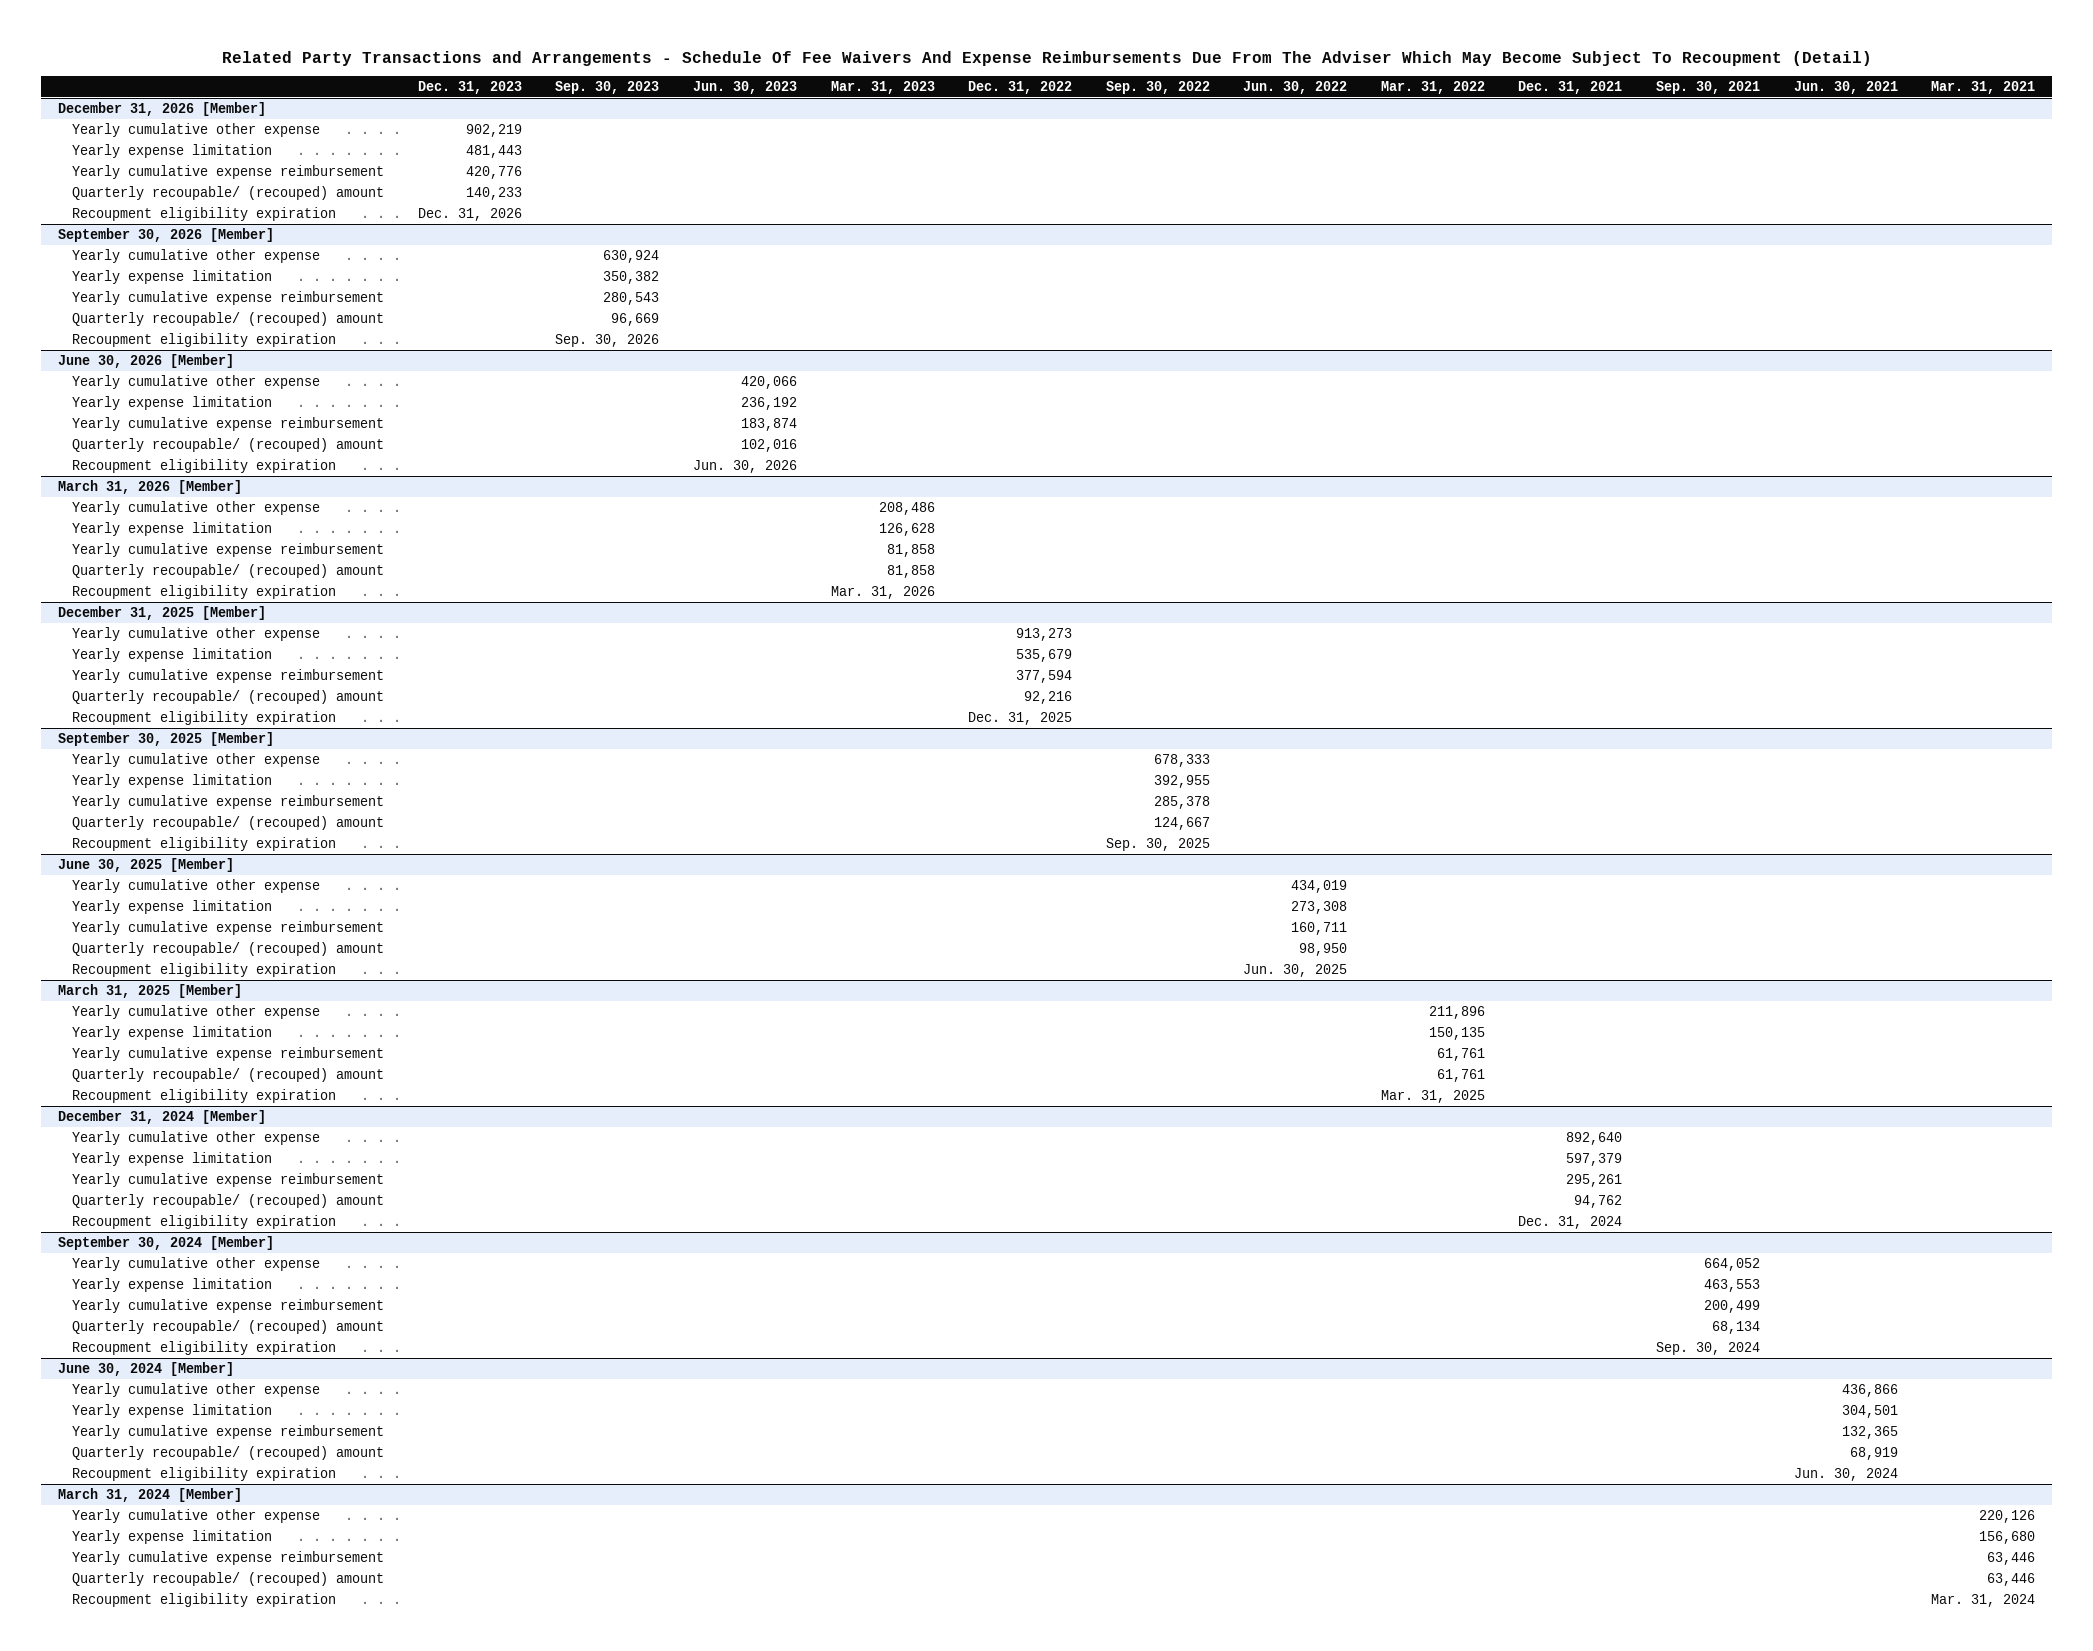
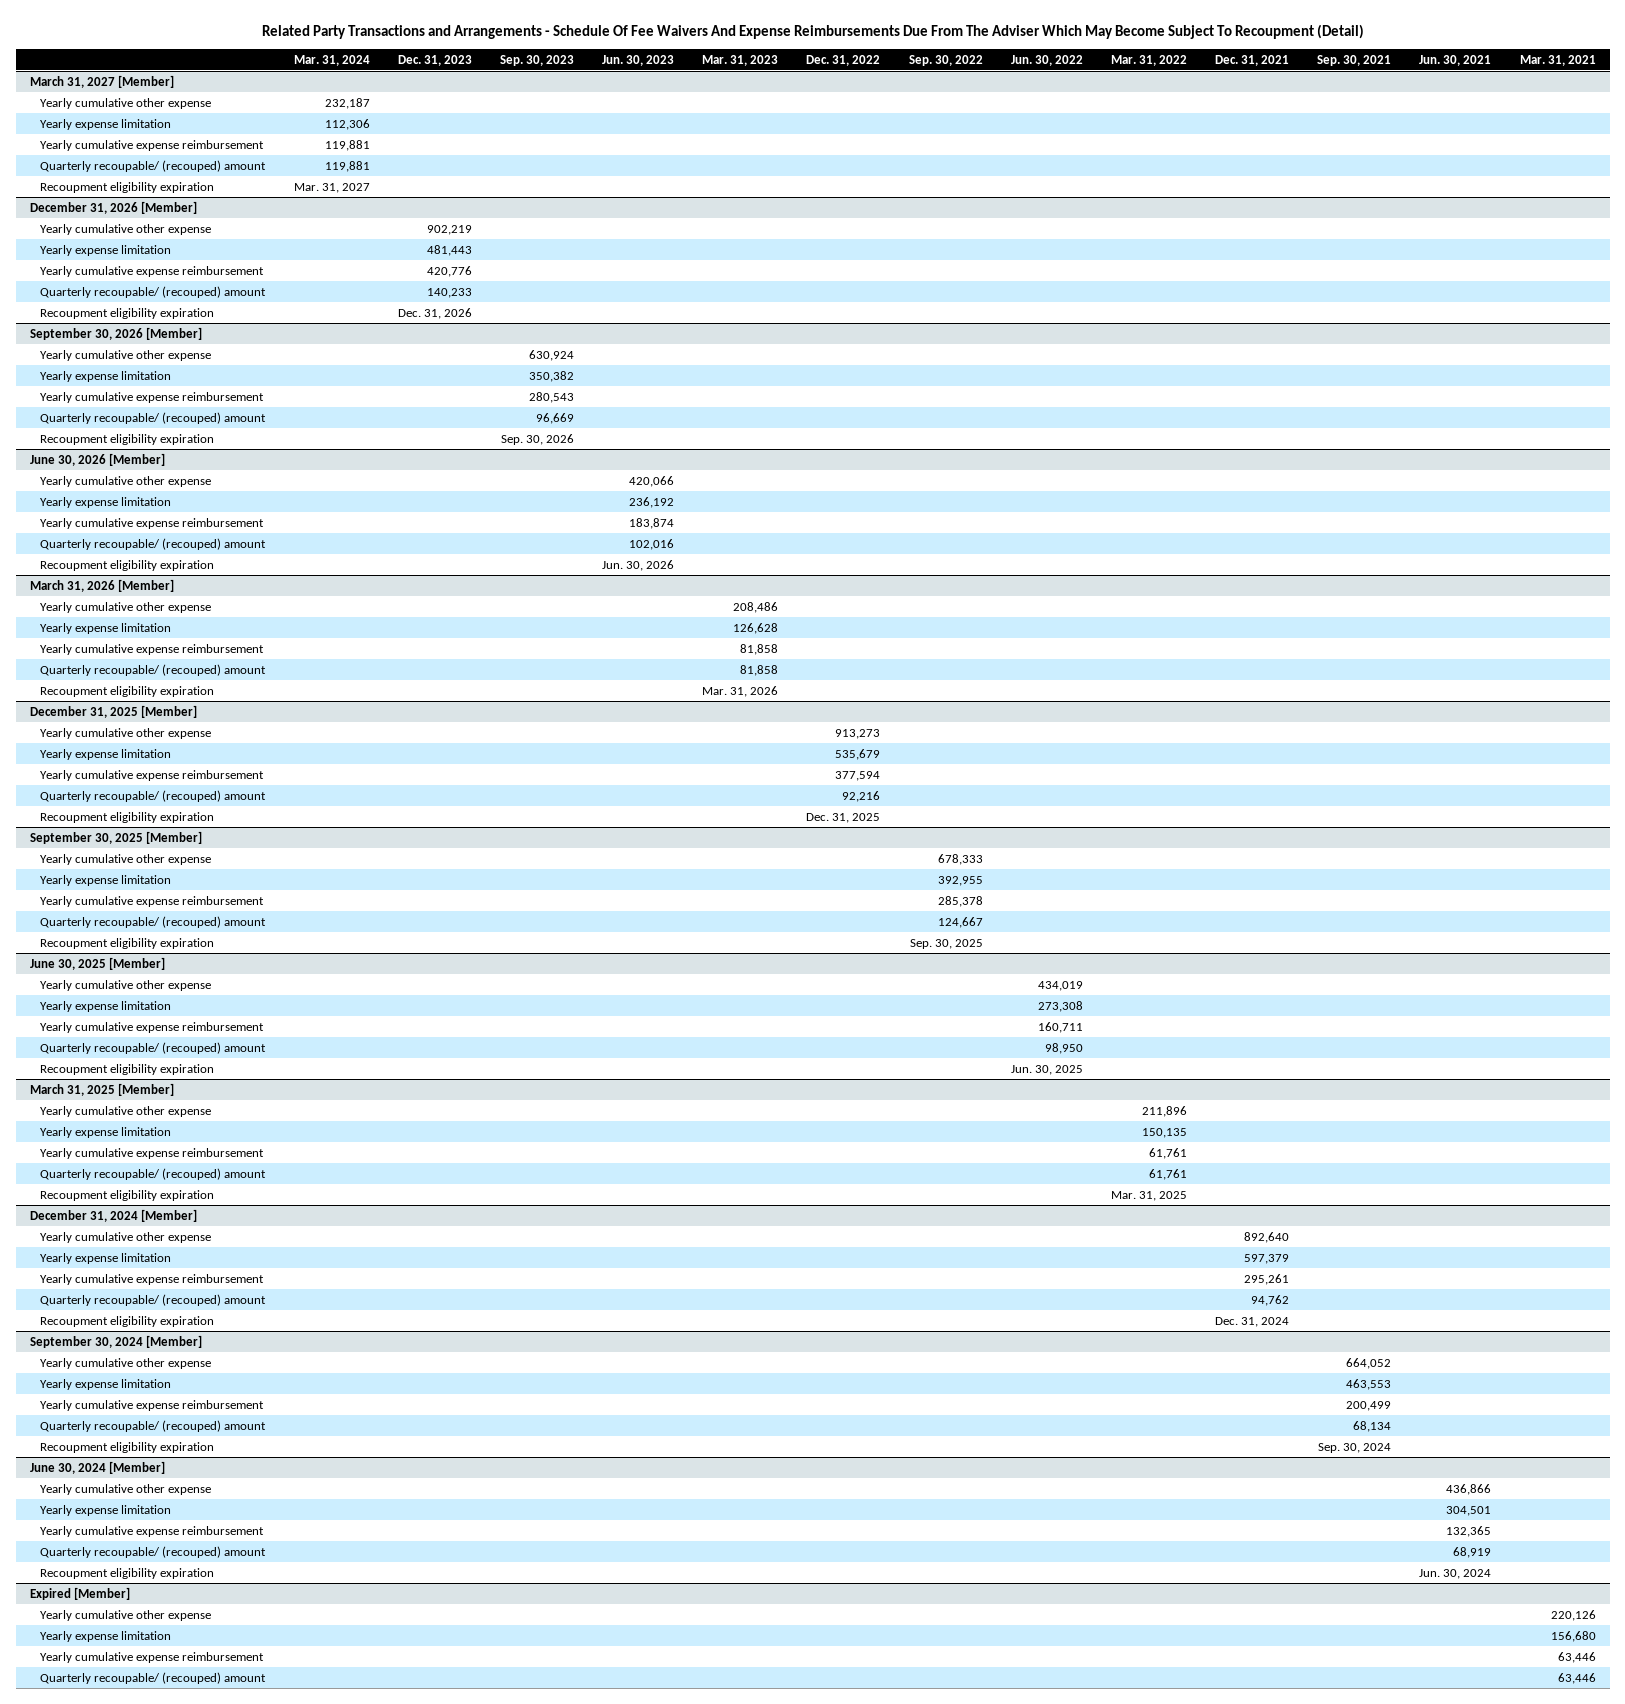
none -> [293,54,370,66] Mar. 31, 2024
none -> [29,74,174,88] March 31, 2027 [Member]
none -> [40,97,212,109] Yearly cumulative other expense
none -> [40,118,172,130] Yearly expense limitation
none -> [40,139,265,151] Yearly cumulative expense reimbursement
none -> [40,159,267,172] Quarterly recoupable/ (recouped) amount
none -> [40,181,215,193] Recoupment eligibility expiration
[58,1487,243,1502] March 31, 2024 [Member] -> [29,1586,130,1600] Expired [Member]
[72,1592,337,1607] Recoupment eligibility expiration -> none

